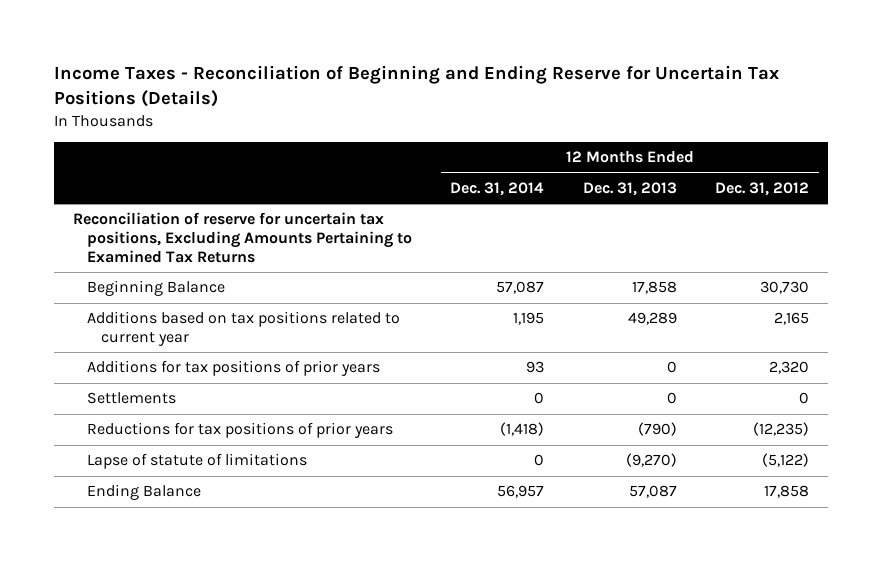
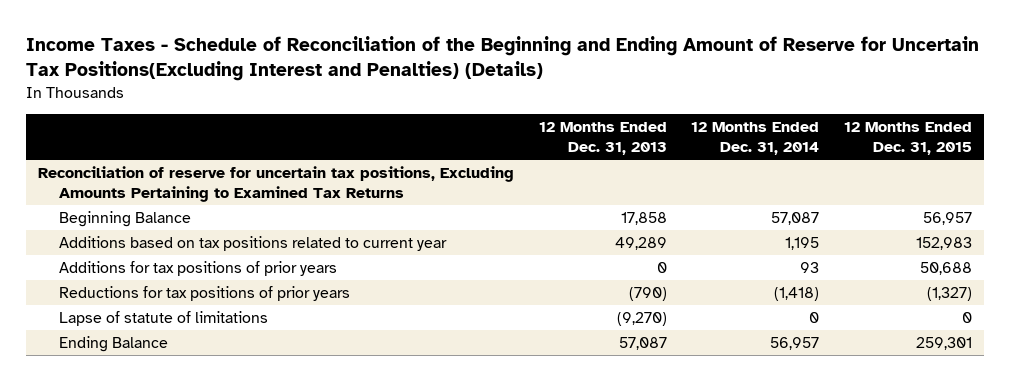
[53,64,779,107] Income Taxes - Reconciliation of Beginning and Ending Reserve for Uncertain Tax Positions (Details) -> [25,35,979,81] Income Taxes - Schedule of Reconciliation of the Beginning and Ending Amount of Reserve for Uncertain Tax Positions(Excluding Interest and Penalties) (Details)
[715,182,810,197] Dec. 31, 2012 -> none
none -> [843,122,972,156] 12 Months Ended Dec. 31, 2015
[86,392,176,405] Settlements -> none

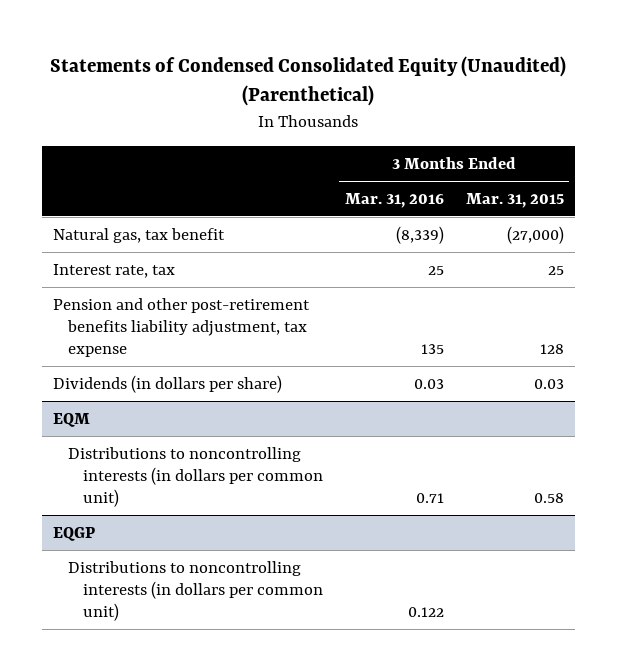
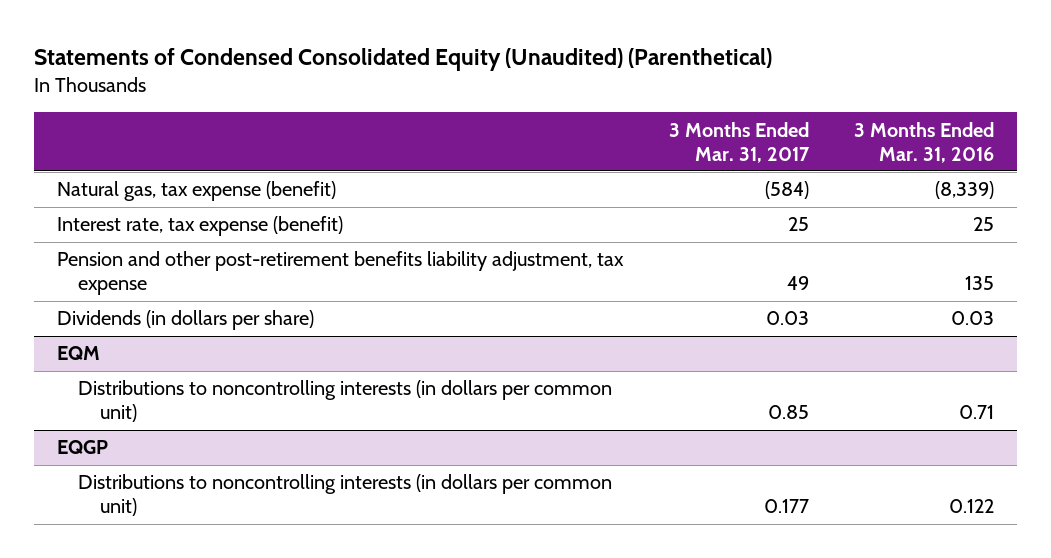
[465,193,564,209] Mar. 31, 2015 -> none
none -> [668,121,810,163] 3 Months Ended Mar. 31, 2017
[53,227,226,243] Natural gas, tax benefit -> [56,181,336,202] Natural gas, tax expense (benefit)
[53,263,176,278] Interest rate, tax -> [56,216,343,237] Interest rate, tax expense (benefit)

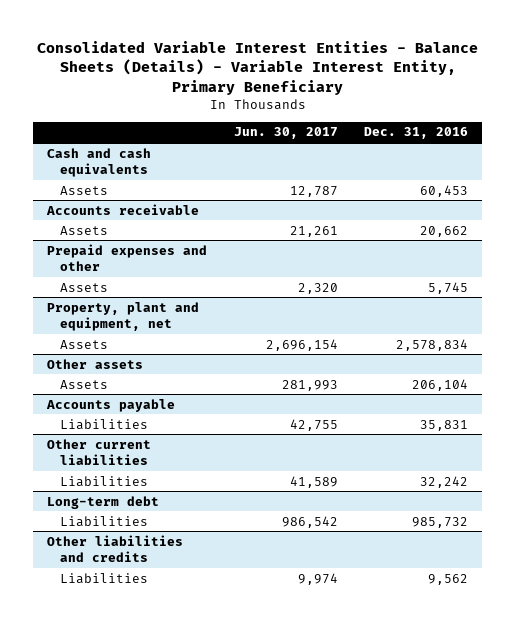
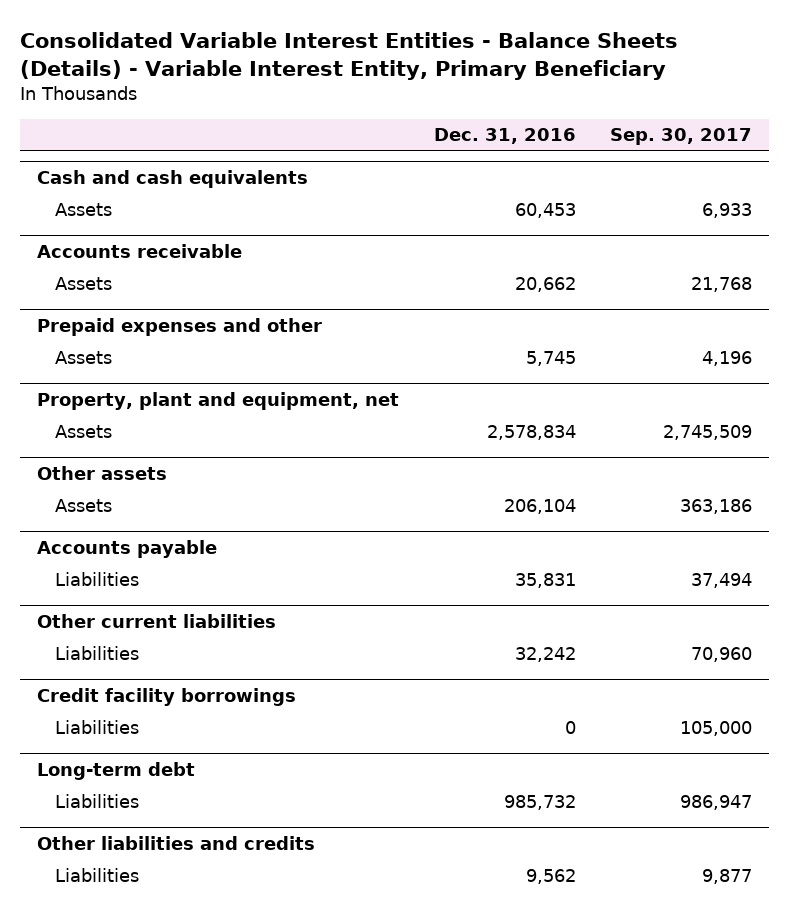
[233,127,338,140] Jun. 30, 2017 -> none
none -> [610,128,753,146] Sep. 30, 2017
none -> [37,687,297,706] Credit facility borrowings
none -> [55,719,140,734] Liabilities

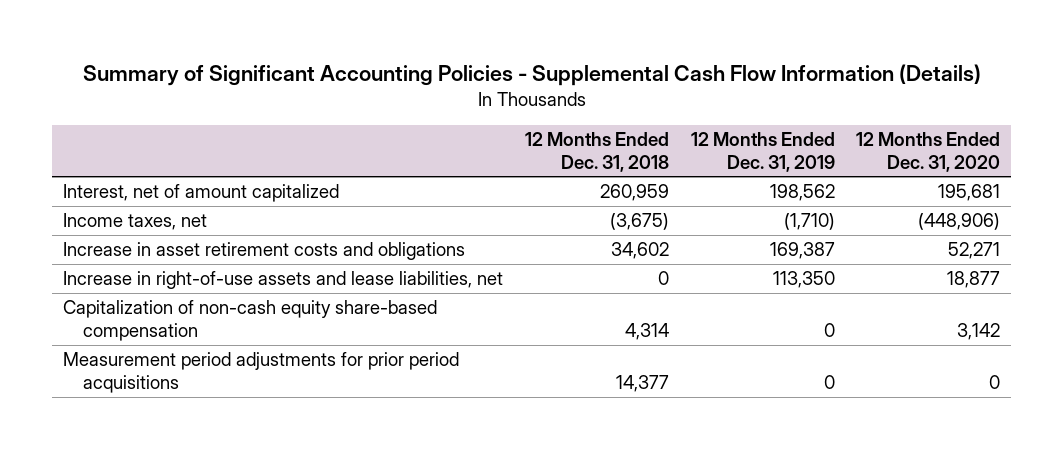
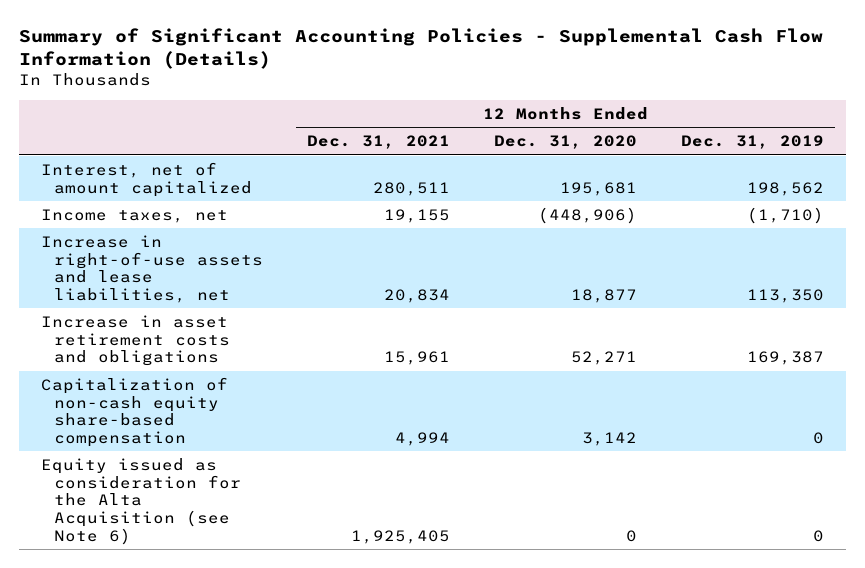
[524,131,669,172] 12 Months Ended Dec. 31, 2018 -> none
none -> [306,135,450,150] Dec. 31, 2021
[62,242,465,261] Increase in asset retirement costs and obligations -> [40,314,230,367] Increase in asset retirement costs and obligations
[62,352,459,394] Measurement period adjustments for prior period acquisitions -> [40,457,241,545] Equity issued as consideration for the Alta Acquisition (see Note 6)

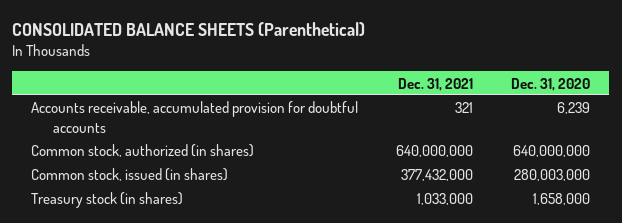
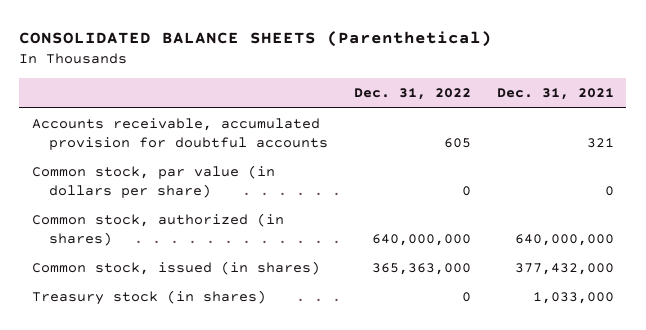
[511,77,591,91] Dec. 31, 2020 -> none
none -> [353,88,471,101] Dec. 31, 2022
none -> [32,165,276,198] Common stock, par value (in dollars per share)

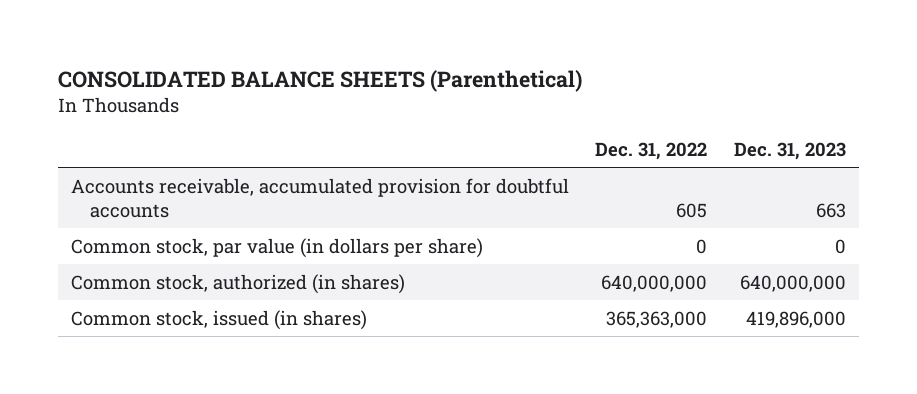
[496,88,614,101] Dec. 31, 2021 -> none
none -> [733,141,846,160] Dec. 31, 2023
[32,290,267,306] Treasury stock (in shares) -> none

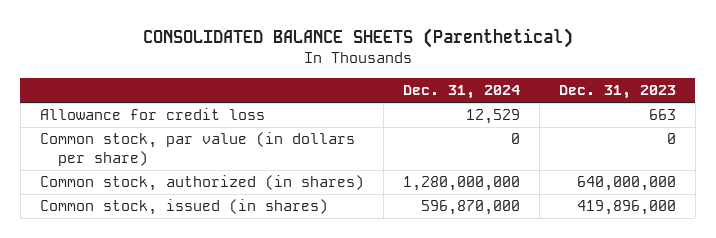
[595,141,708,160] Dec. 31, 2022 -> none
none -> [402,85,520,100] Dec. 31, 2024
[70,177,569,218] Accounts receivable, accumulated provision for doubtful accounts -> [39,108,265,121] Allowance for credit loss

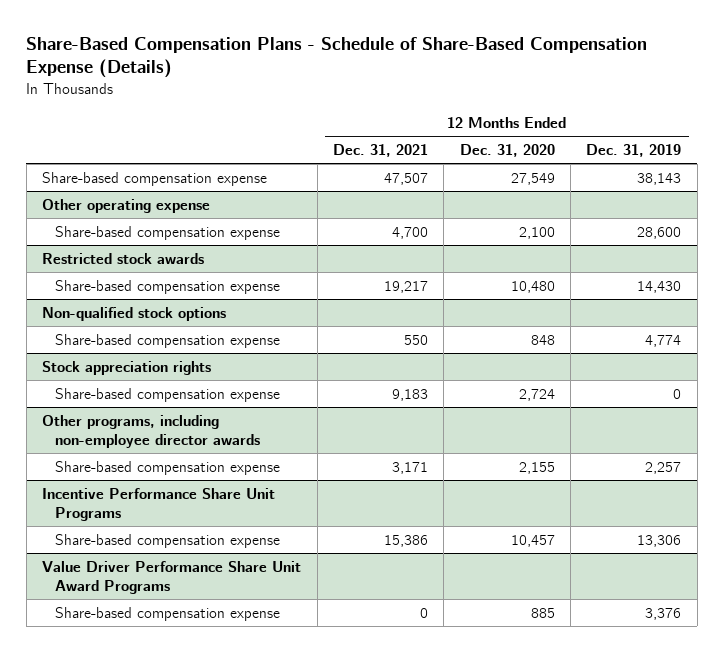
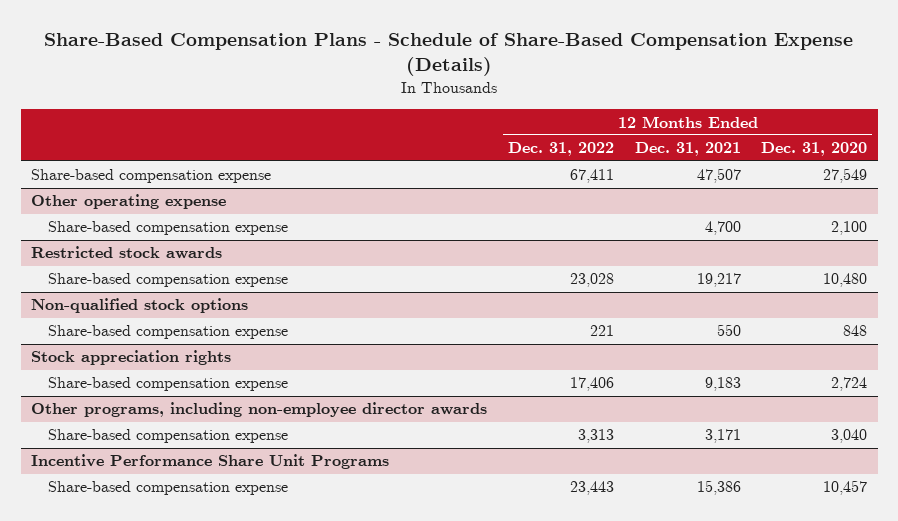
[586,144,682,158] Dec. 31, 2019 -> none
none -> [507,142,614,157] Dec. 31, 2022
[518,461,555,474] 2,155 -> [831,429,868,444] 3,040
[42,560,302,594] Value Driver Performance Share Unit Award Programs -> none
[54,606,280,621] Share-based compensation expense -> none

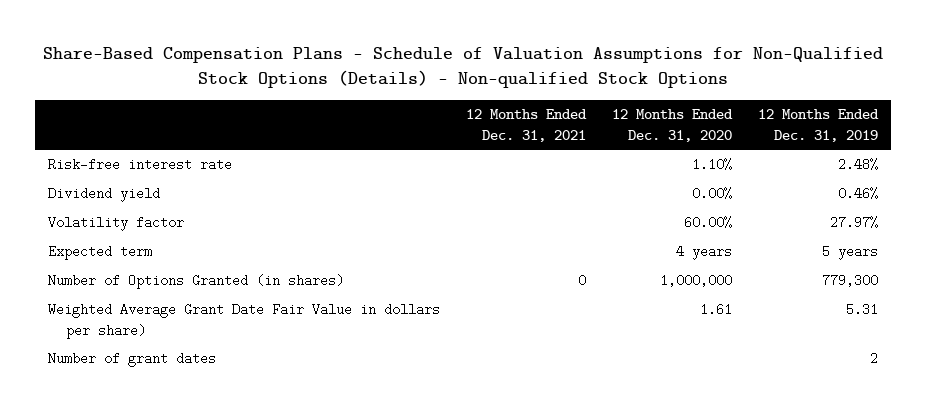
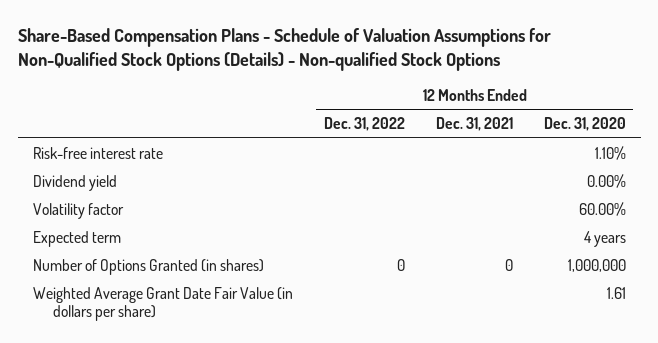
[758,109,880,142] 12 Months Ended Dec. 31, 2019 -> none
none -> [323,117,405,132] Dec. 31, 2022
[47,352,216,368] Number of grant dates -> none
[47,303,440,339] Weighted Average Grant Date Fair Value in dollars per share) -> [32,286,293,321] Weighted Average Grant Date Fair Value (in dollars per share)

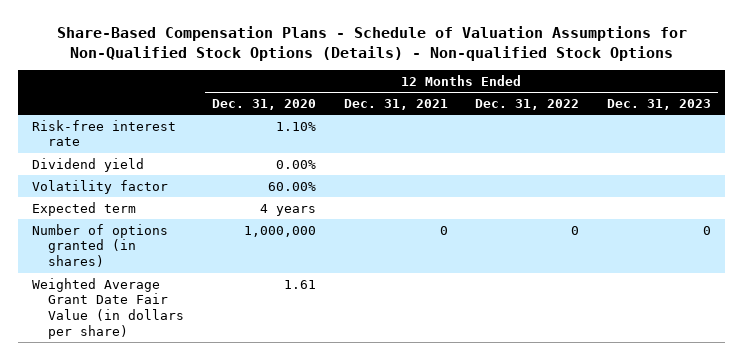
none -> [607,98,712,110] Dec. 31, 2023
[32,258,264,275] Number of Options Granted (in shares) -> [32,223,169,268] Number of options granted (in shares)

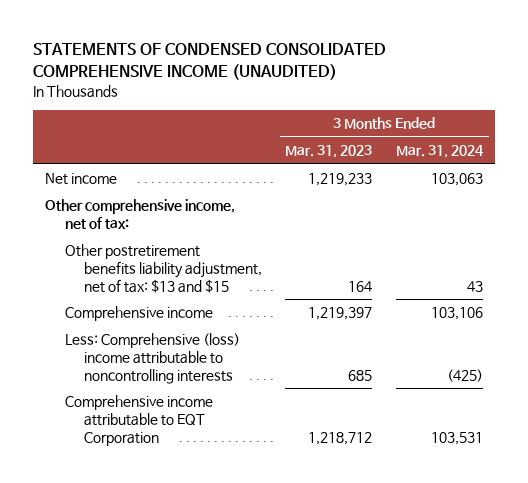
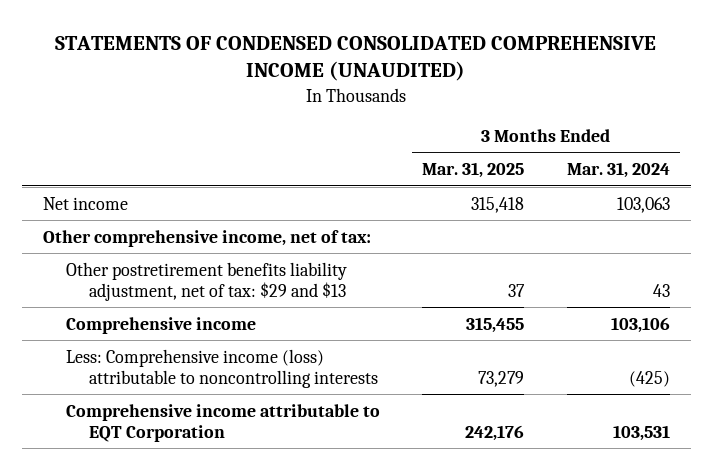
[285,145,373,159] Mar. 31, 2023 -> none
none -> [422,162,525,179] Mar. 31, 2025
[64,244,262,293] Other postretirement benefits liability adjustment, net of tax: $13 and $15 -> [66,261,348,301] Other postretirement benefits liability adjustment, net of tax: $29 and $13
[64,333,240,384] Less: Comprehensive (loss) income attributable to noncontrolling interests -> [66,348,379,388] Less: Comprehensive income (loss) attributable to noncontrolling interests

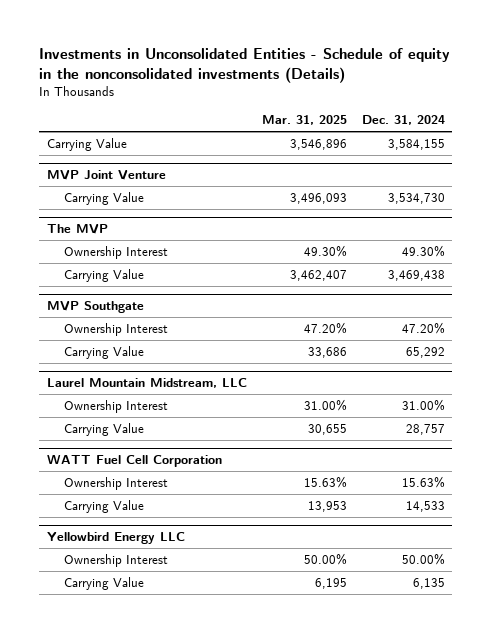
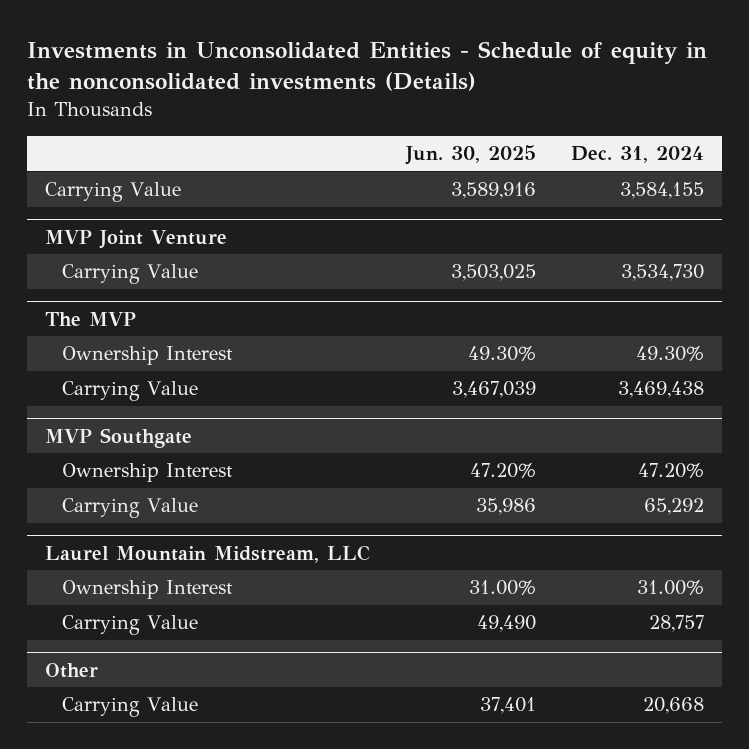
[261,115,347,126] Mar. 31, 2025 -> none
none -> [404,144,536,165] Jun. 30, 2025
[46,454,222,467] WATT Fuel Cell Corporation -> none
[63,476,168,490] Ownership Interest -> none
[46,531,185,544] Yellowbird Energy LLC -> none
[63,553,168,567] Ownership Interest -> none
[63,576,144,590] Carrying Value -> none
none -> [45,662,99,678] Other
[405,500,445,512] 14,533 -> [642,697,704,715] 20,668

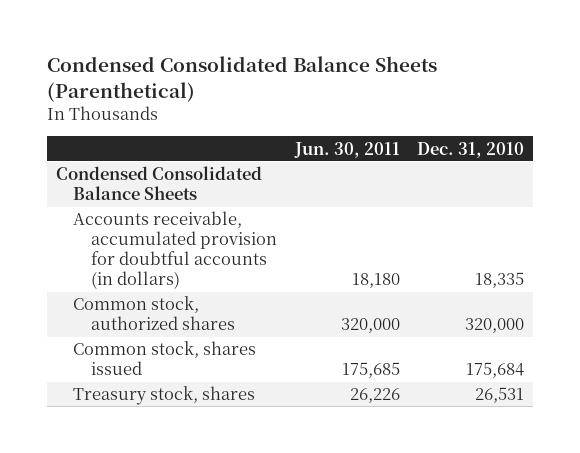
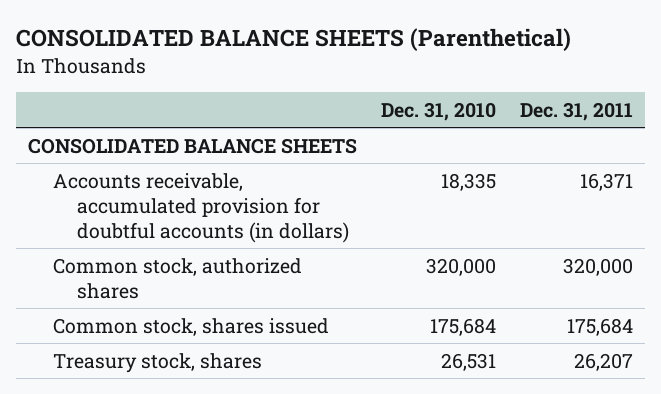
[46,56,437,102] Condensed Consolidated Balance Sheets (Parenthetical) -> [15,28,571,52] CONSOLIDATED BALANCE SHEETS (Parenthetical)
[293,141,400,158] Jun. 30, 2011 -> none
none -> [520,102,634,122] Dec. 31, 2011
[55,166,262,201] Condensed Consolidated Balance Sheets -> [27,137,357,154] CONSOLIDATED BALANCE SHEETS

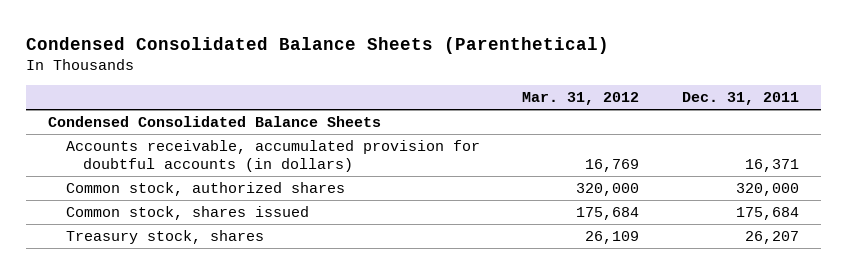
[15,28,571,52] CONSOLIDATED BALANCE SHEETS (Parenthetical) -> [26,36,610,54] Condensed Consolidated Balance Sheets (Parenthetical)
[380,102,496,122] Dec. 31, 2010 -> none
none -> [522,92,640,106] Mar. 31, 2012
[27,137,357,154] CONSOLIDATED BALANCE SHEETS -> [47,116,381,128] Condensed Consolidated Balance Sheets

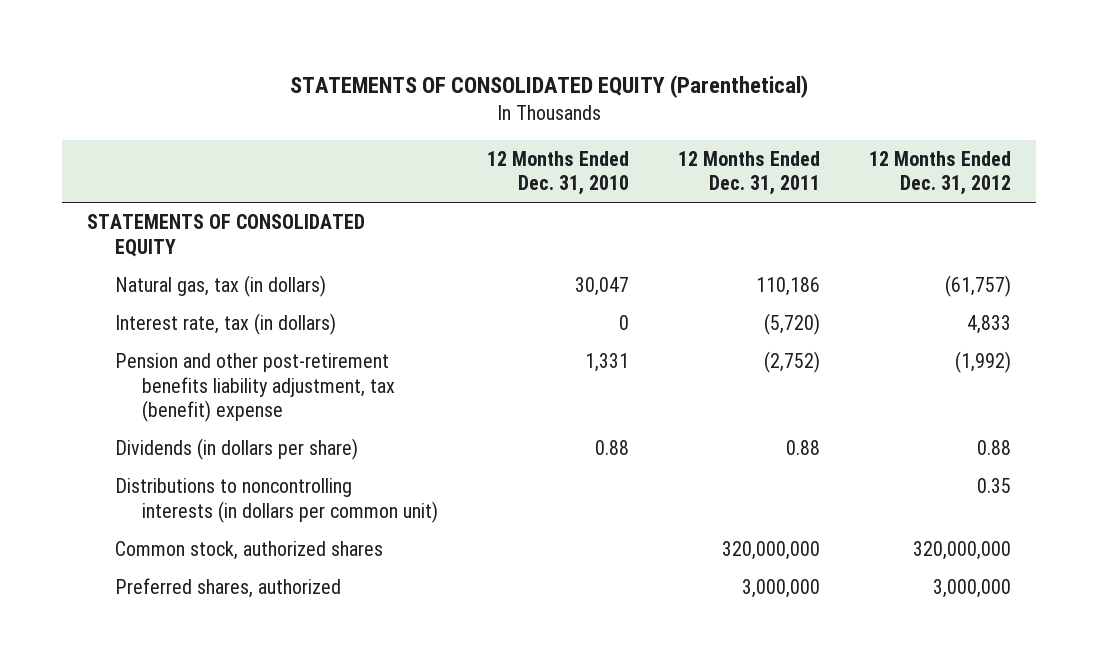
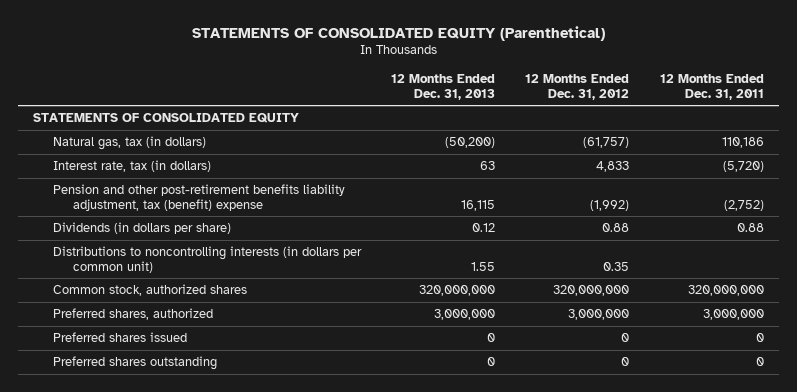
[487,150,630,196] 12 Months Ended Dec. 31, 2010 -> none
none -> [391,74,496,100] 12 Months Ended Dec. 31, 2013
none -> [52,332,187,343] Preferred shares issued
none -> [52,356,217,371] Preferred shares outstanding

